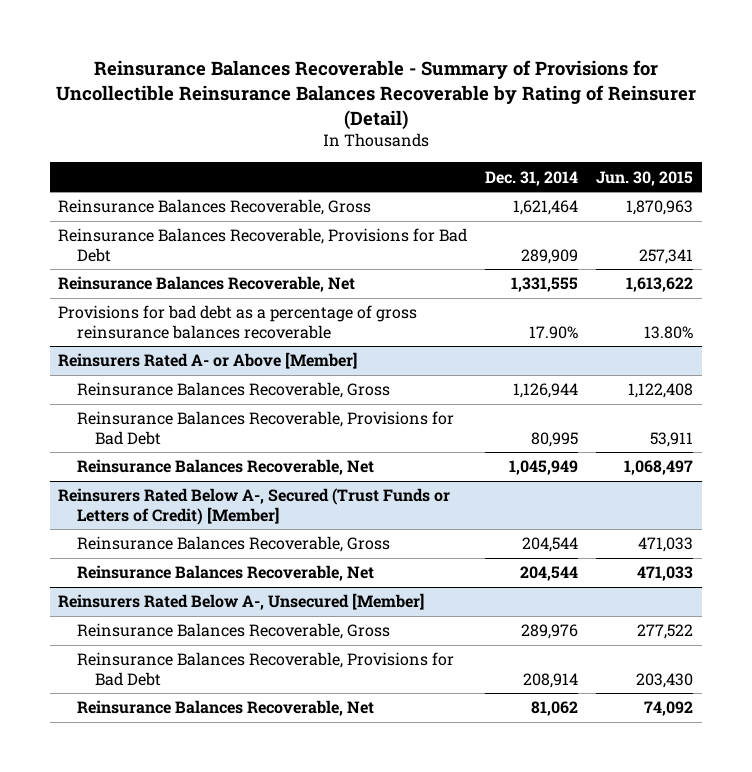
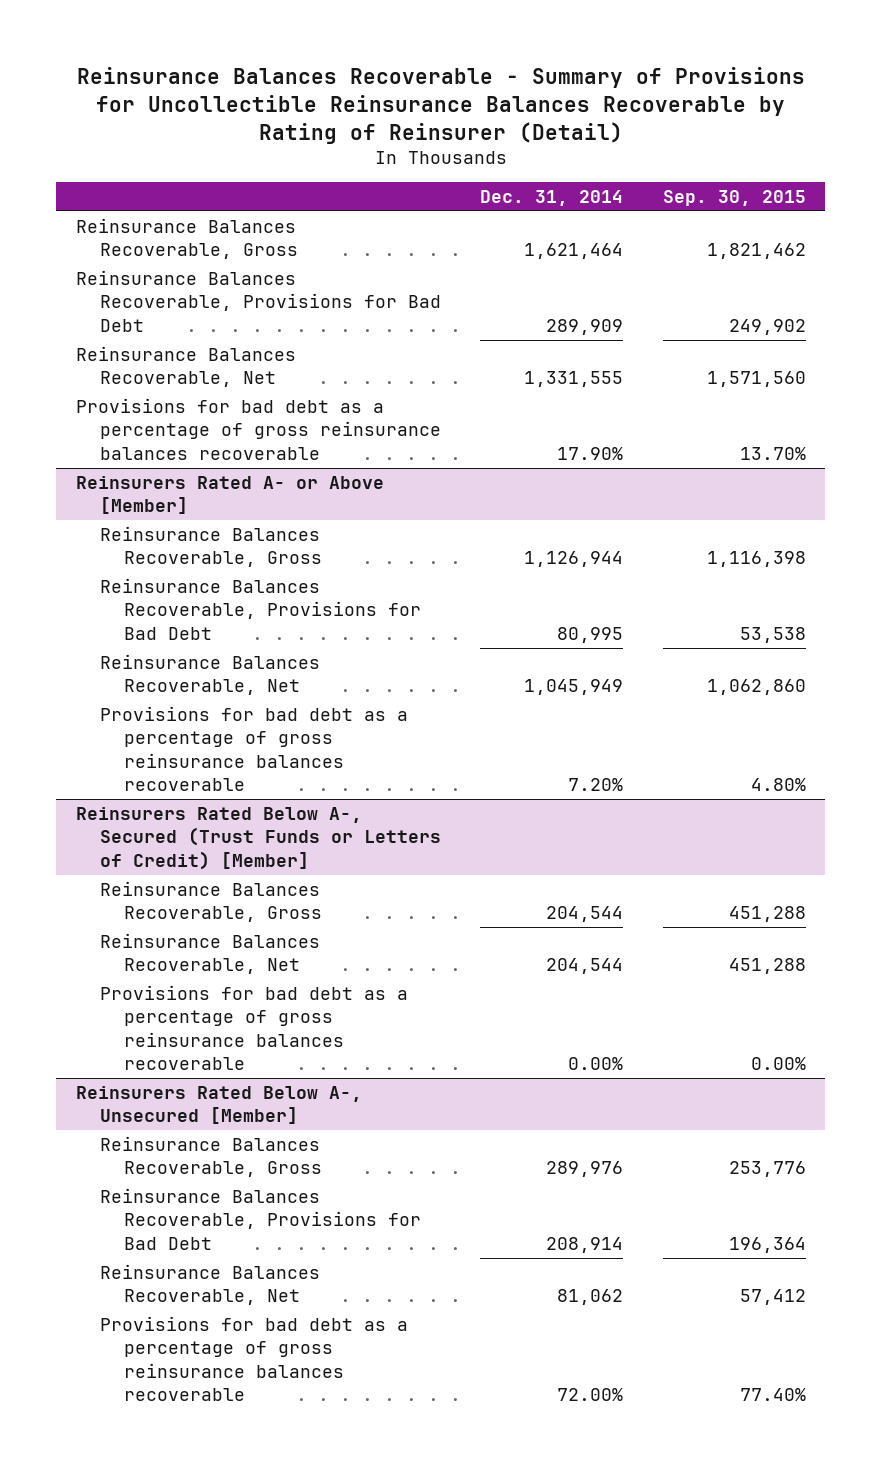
[596,170,694,186] Jun. 30, 2015 -> none
none -> [662,190,806,207] Sep. 30, 2015
none -> [99,706,408,791] Provisions for bad debt as a percentage of gross reinsurance balances recoverable
none -> [99,985,408,1070] Provisions for bad debt as a percentage of gross reinsurance balances recoverable
none -> [99,1316,408,1401] Provisions for bad debt as a percentage of gross reinsurance balances recoverable

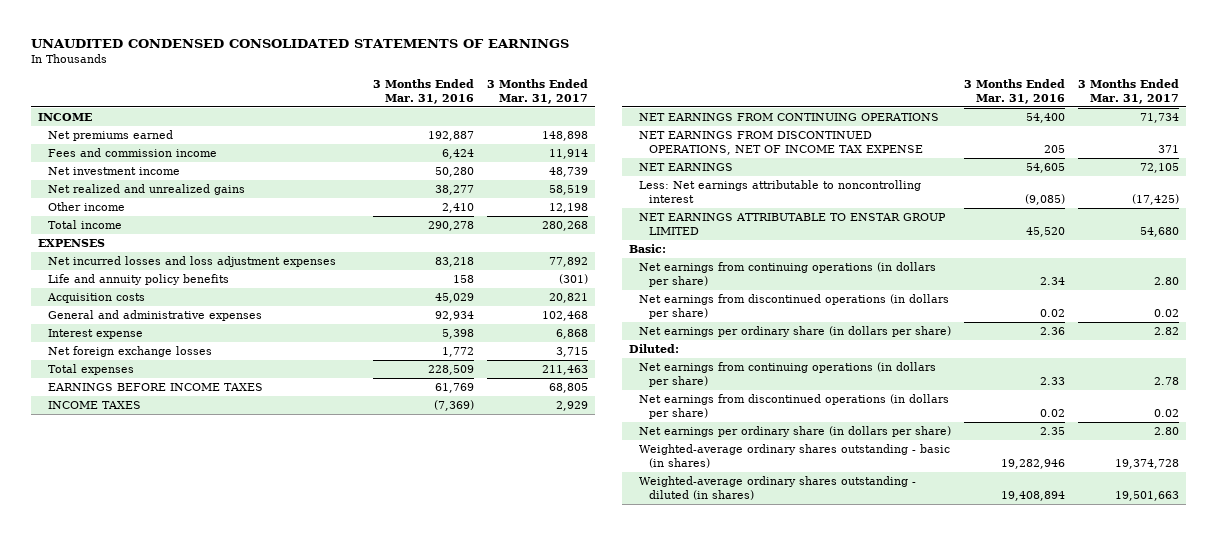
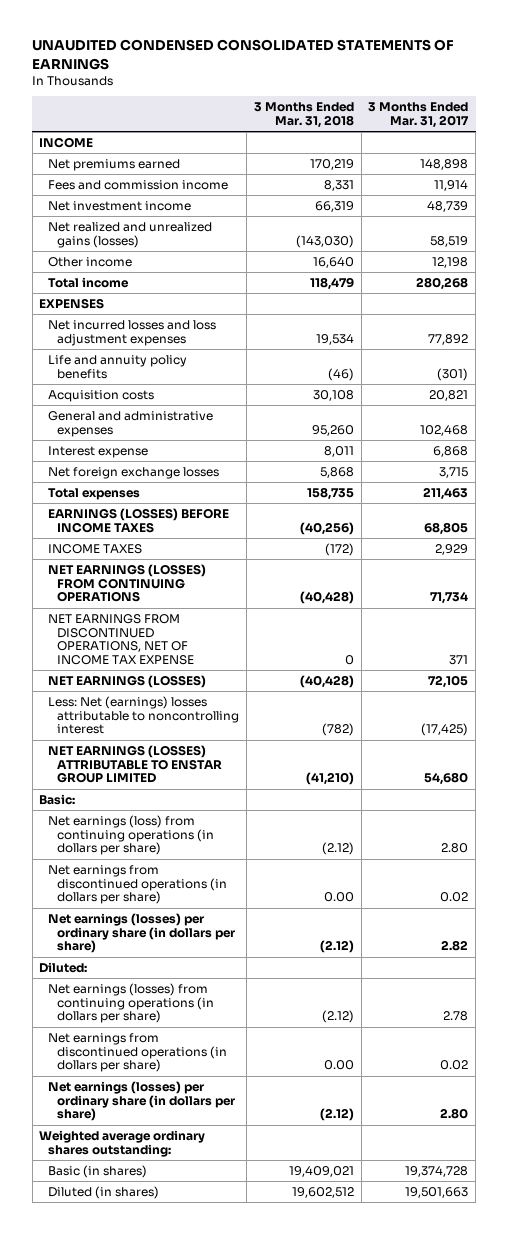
[372,78,474,104] 3 Months Ended Mar. 31, 2016 -> none
none -> [253,102,354,129] 3 Months Ended Mar. 31, 2018
[47,184,245,196] Net realized and unrealized gains -> [48,221,213,248] Net realized and unrealized gains (losses)
[47,383,263,392] EARNINGS BEFORE INCOME TAXES -> [48,507,230,533] EARNINGS (LOSSES) BEFORE INCOME TAXES
[639,113,940,122] NET EARNINGS FROM CONTINUING OPERATIONS -> [48,563,207,603] NET EARNINGS (LOSSES) FROM CONTINUING OPERATIONS
[639,163,734,172] NET EARNINGS -> [48,674,207,688] NET EARNINGS (LOSSES)
[639,180,922,204] Less: Net earnings attributable to noncontrolling interest -> [48,695,240,735] Less: Net (earnings) losses attributable to noncontrolling interest
[639,213,947,236] NET EARNINGS ATTRIBUTABLE TO ENSTAR GROUP LIMITED -> [48,744,223,784] NET EARNINGS (LOSSES) ATTRIBUTABLE TO ENSTAR GROUP LIMITED
[639,262,937,288] Net earnings from continuing operations (in dollars per share) -> [48,814,215,856] Net earnings (loss) from continuing operations (in dollars per share)
[639,326,952,338] Net earnings per ordinary share (in dollars per share) -> [48,912,236,954] Net earnings (losses) per ordinary share (in dollars per share)
[639,362,937,388] Net earnings from continuing operations (in dollars per share) -> [48,982,215,1024] Net earnings (losses) from continuing operations (in dollars per share)
[639,426,952,438] Net earnings per ordinary share (in dollars per share) -> [48,1080,236,1122] Net earnings (losses) per ordinary share (in dollars per share)
none -> [39,1129,206,1157] Weighted average ordinary shares outstanding:
[639,444,951,469] Weighted-average ordinary shares outstanding - basic (in shares) -> [48,1164,148,1178] Basic (in shares)
[639,476,917,501] Weighted-average ordinary shares outstanding - diluted (in shares) -> [48,1185,160,1199] Diluted (in shares)

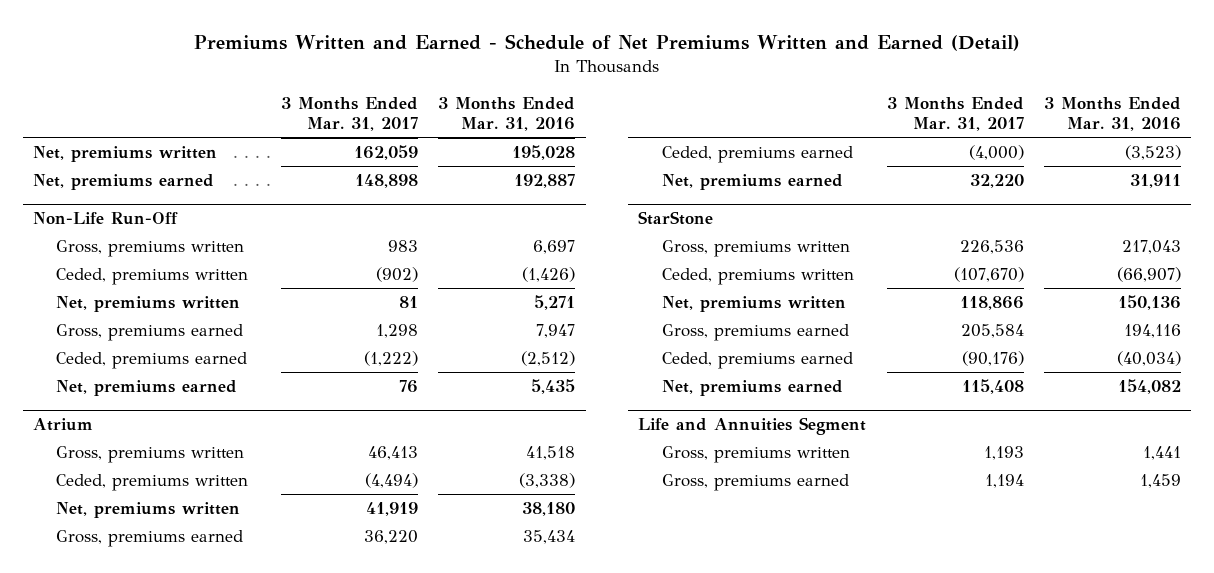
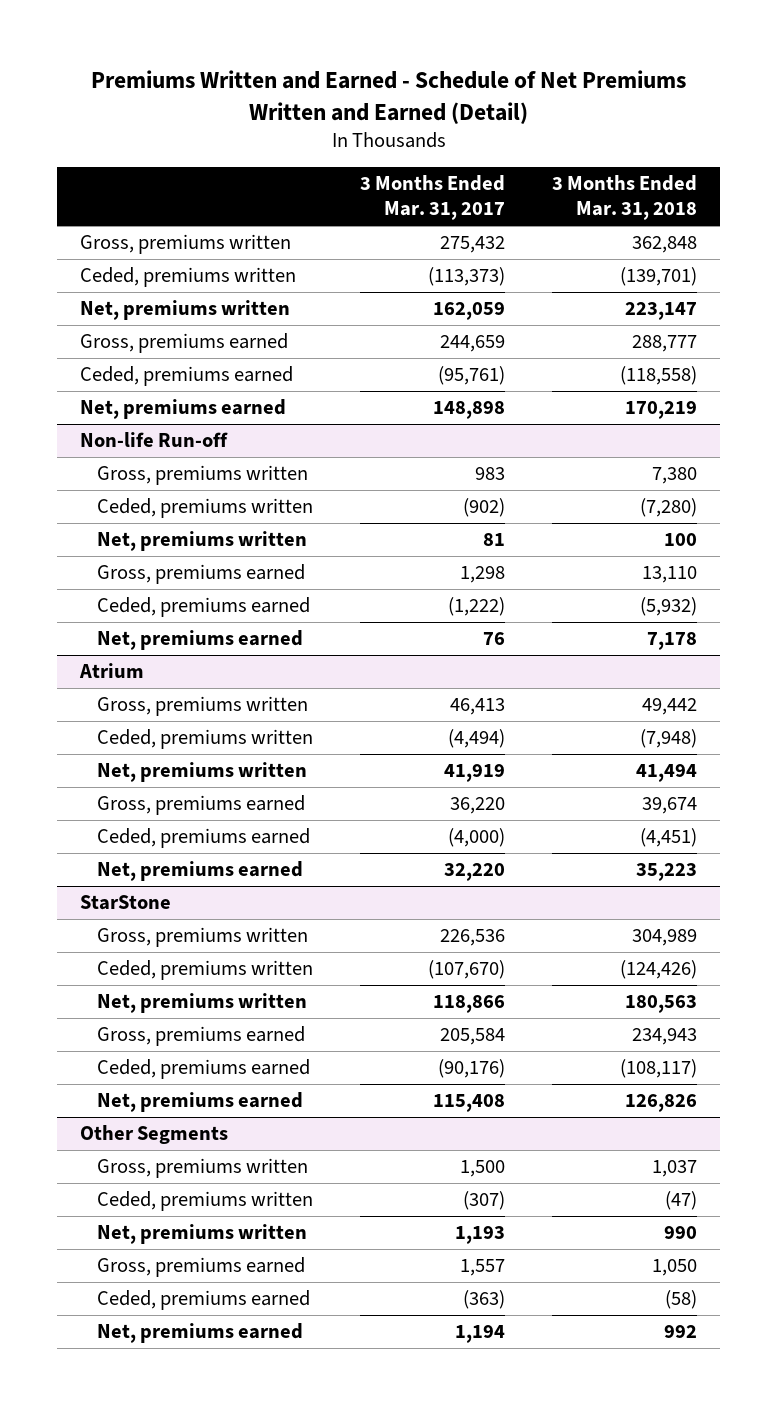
[438,96,576,132] 3 Months Ended Mar. 31, 2016 -> none
none -> [551,175,697,221] 3 Months Ended Mar. 31, 2018
none -> [80,234,292,255] Gross, premiums written
none -> [80,267,297,288] Ceded, premiums written
none -> [80,333,289,354] Gross, premiums earned
none -> [80,366,294,387] Ceded, premiums earned
[32,211,178,225] Non-Life Run-Off -> [80,432,229,448] Non-life Run-off
[638,416,867,435] Life and Annuities Segment -> none
none -> [80,1125,229,1145] Other Segments
[983,445,1024,460] 1,193 -> [459,1160,505,1178] 1,500
none -> [96,1191,313,1212] Ceded, premiums written
none -> [96,1224,307,1245] Net, premiums written
[984,473,1024,488] 1,194 -> [459,1259,505,1277] 1,557
none -> [96,1290,310,1311] Ceded, premiums earned
none -> [96,1323,303,1344] Net, premiums earned

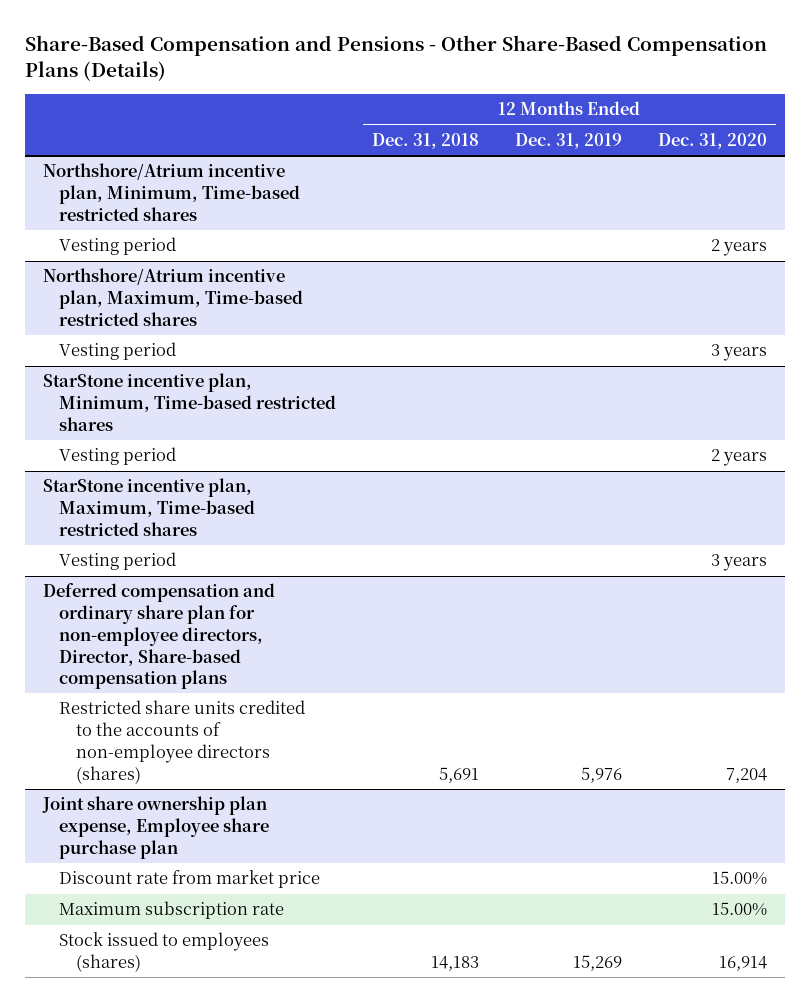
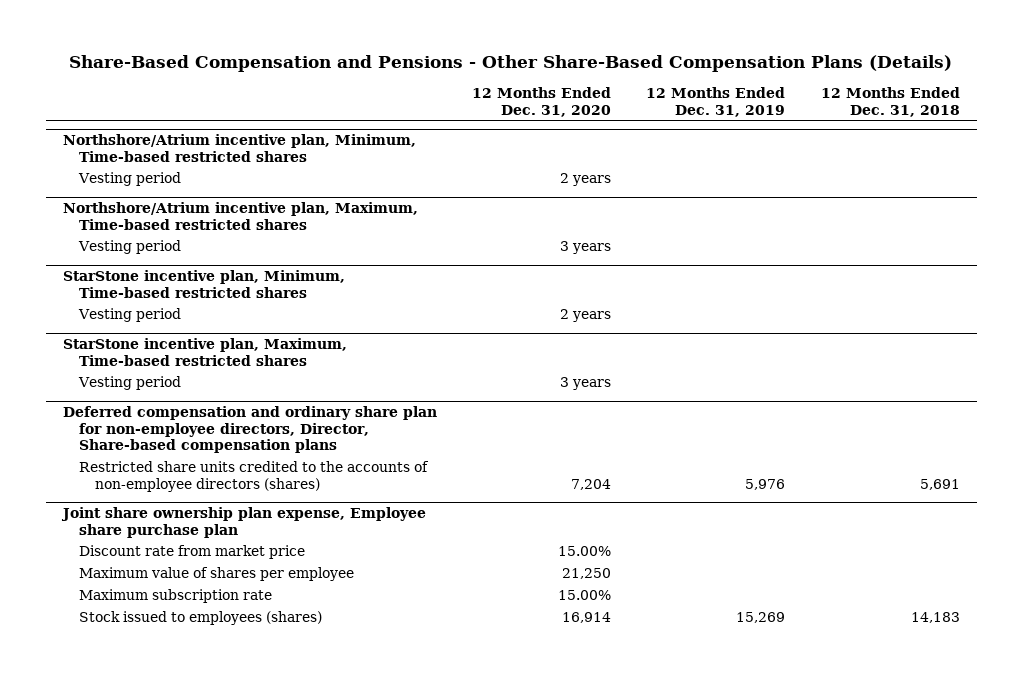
none -> [79,566,355,581] Maximum value of shares per employee

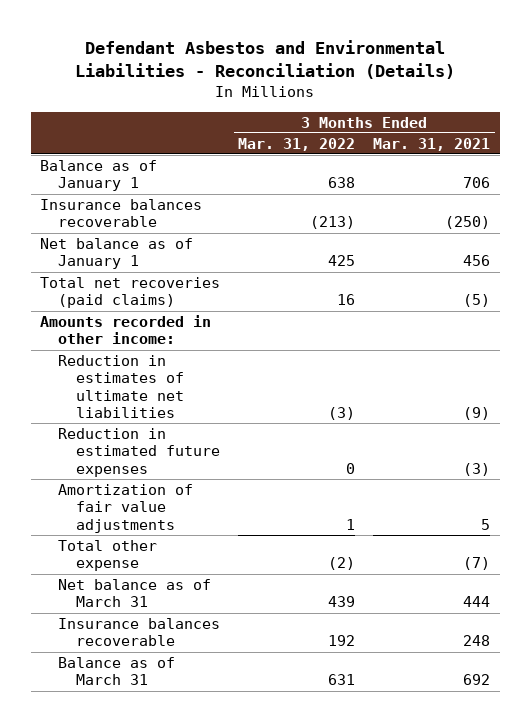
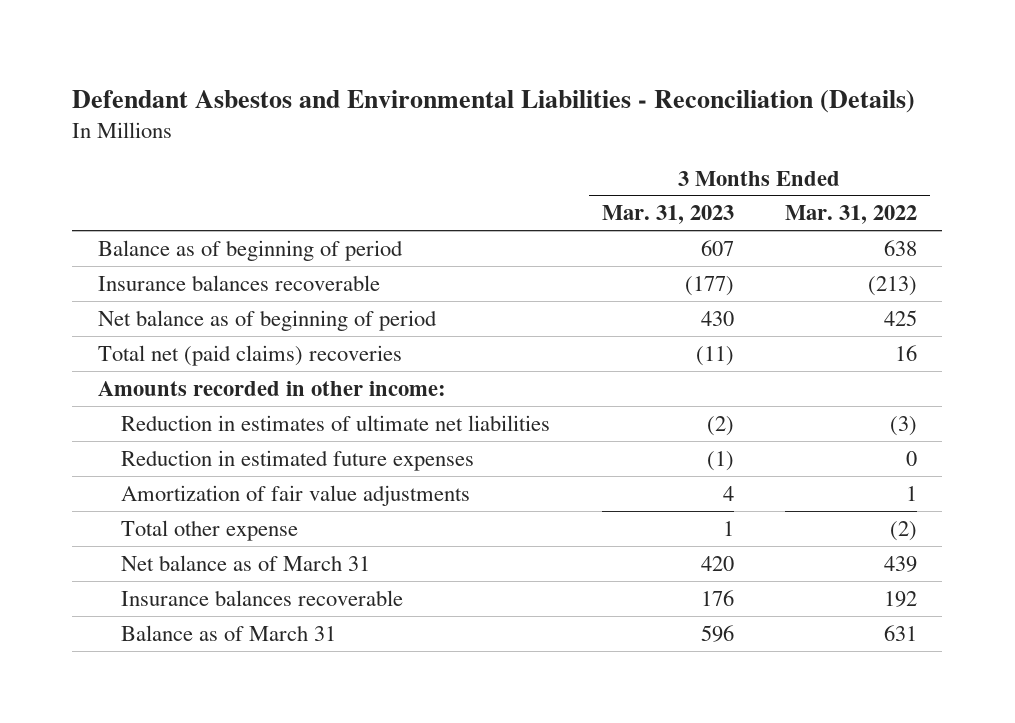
[373,137,491,151] Mar. 31, 2021 -> none
none -> [601,205,734,225] Mar. 31, 2023
[40,159,158,192] Balance as of January 1 -> [98,239,404,261] Balance as of beginning of period
[40,237,194,270] Net balance as of January 1 -> [98,309,438,331] Net balance as of beginning of period
[40,276,221,309] Total net recoveries (paid claims) -> [98,344,403,366] Total net (paid claims) recoveries

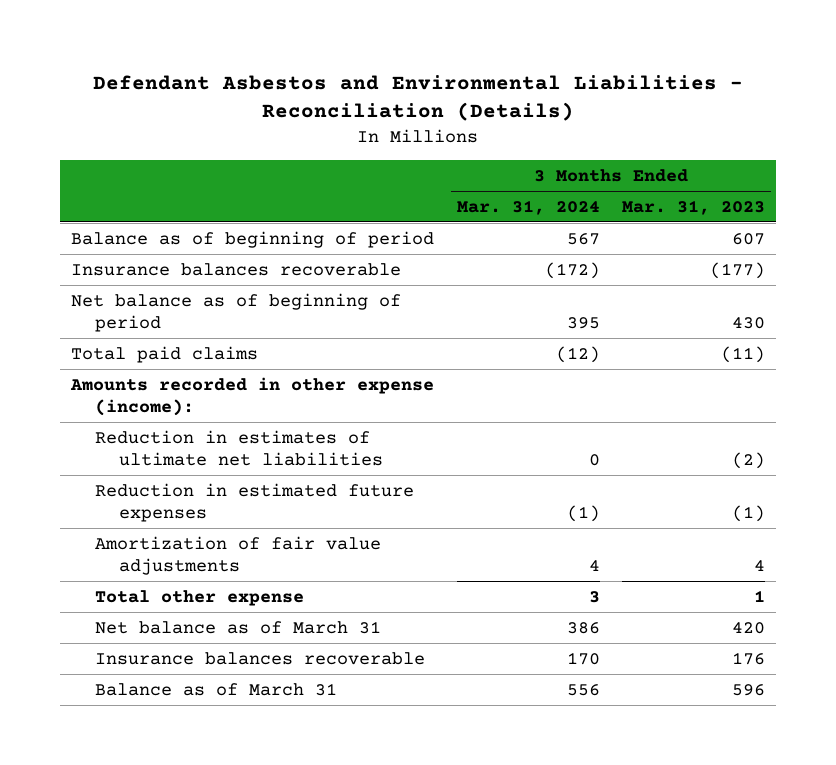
[784,205,917,225] Mar. 31, 2022 -> none
none -> [456,199,600,215] Mar. 31, 2024
[98,344,403,366] Total net (paid claims) recoveries -> [71,345,259,363] Total paid claims
[98,380,447,396] Amounts recorded in other income: -> [70,376,435,416] Amounts recorded in other expense (income):

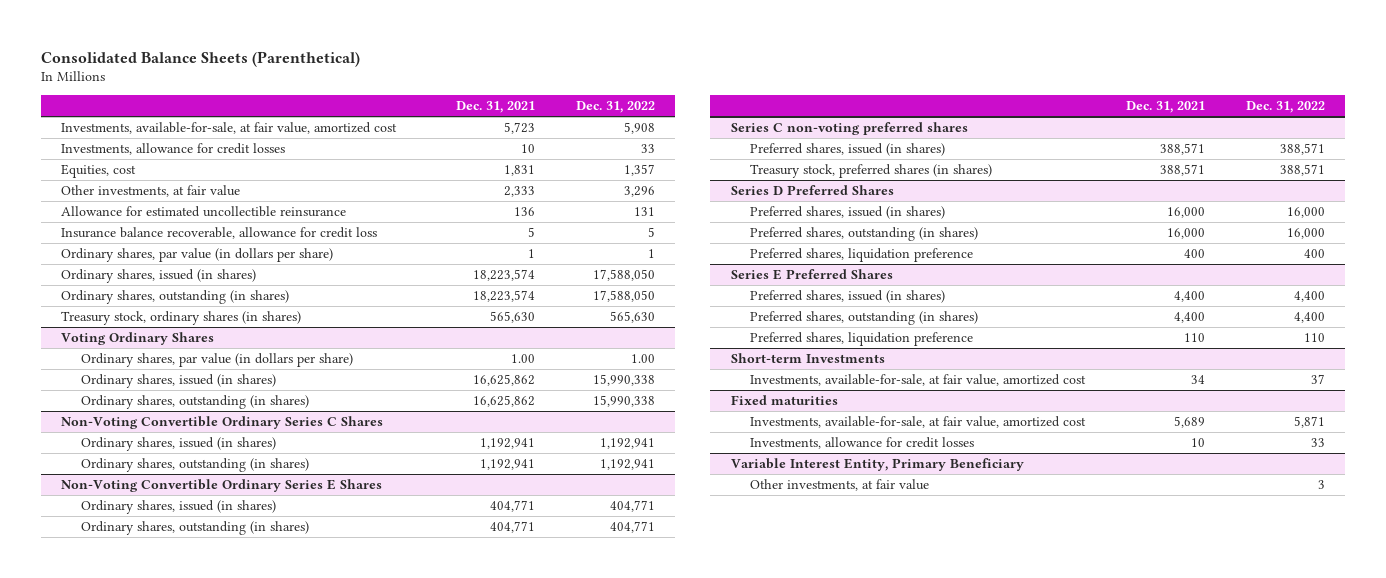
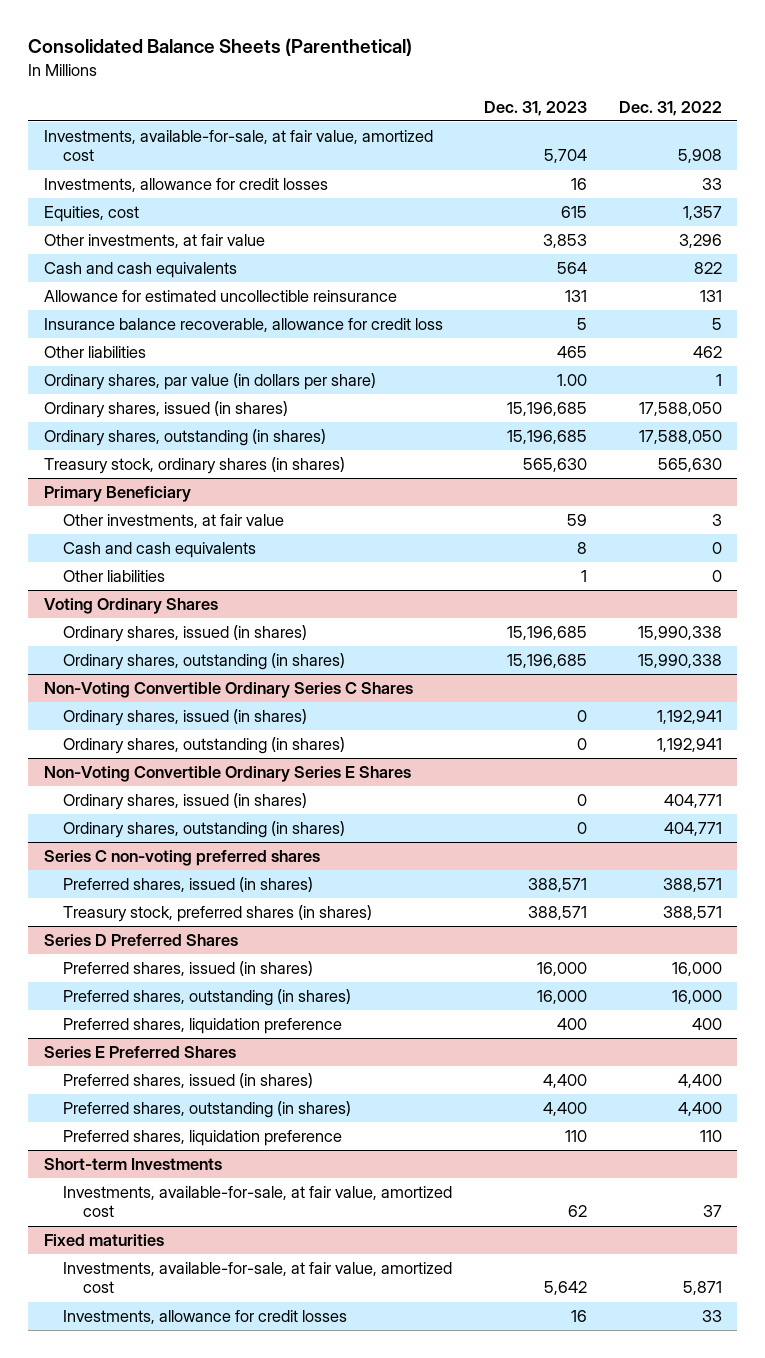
[456,101,536,114] Dec. 31, 2021 -> none
none -> [483,100,587,116] Dec. 31, 2023
none -> [43,262,237,279] Cash and cash equivalents
none -> [43,346,146,359] Other liabilities
none -> [43,486,191,503] Primary Beneficiary
none -> [63,514,285,529] Other investments, at fair value
none -> [63,542,257,559] Cash and cash equivalents
none -> [63,570,166,583] Other liabilities
[80,352,353,367] Ordinary shares, par value (in dollars per share) -> none
[730,457,1024,471] Variable Interest Entity, Primary Beneficiary -> none
[750,478,930,491] Other investments, at fair value -> none

